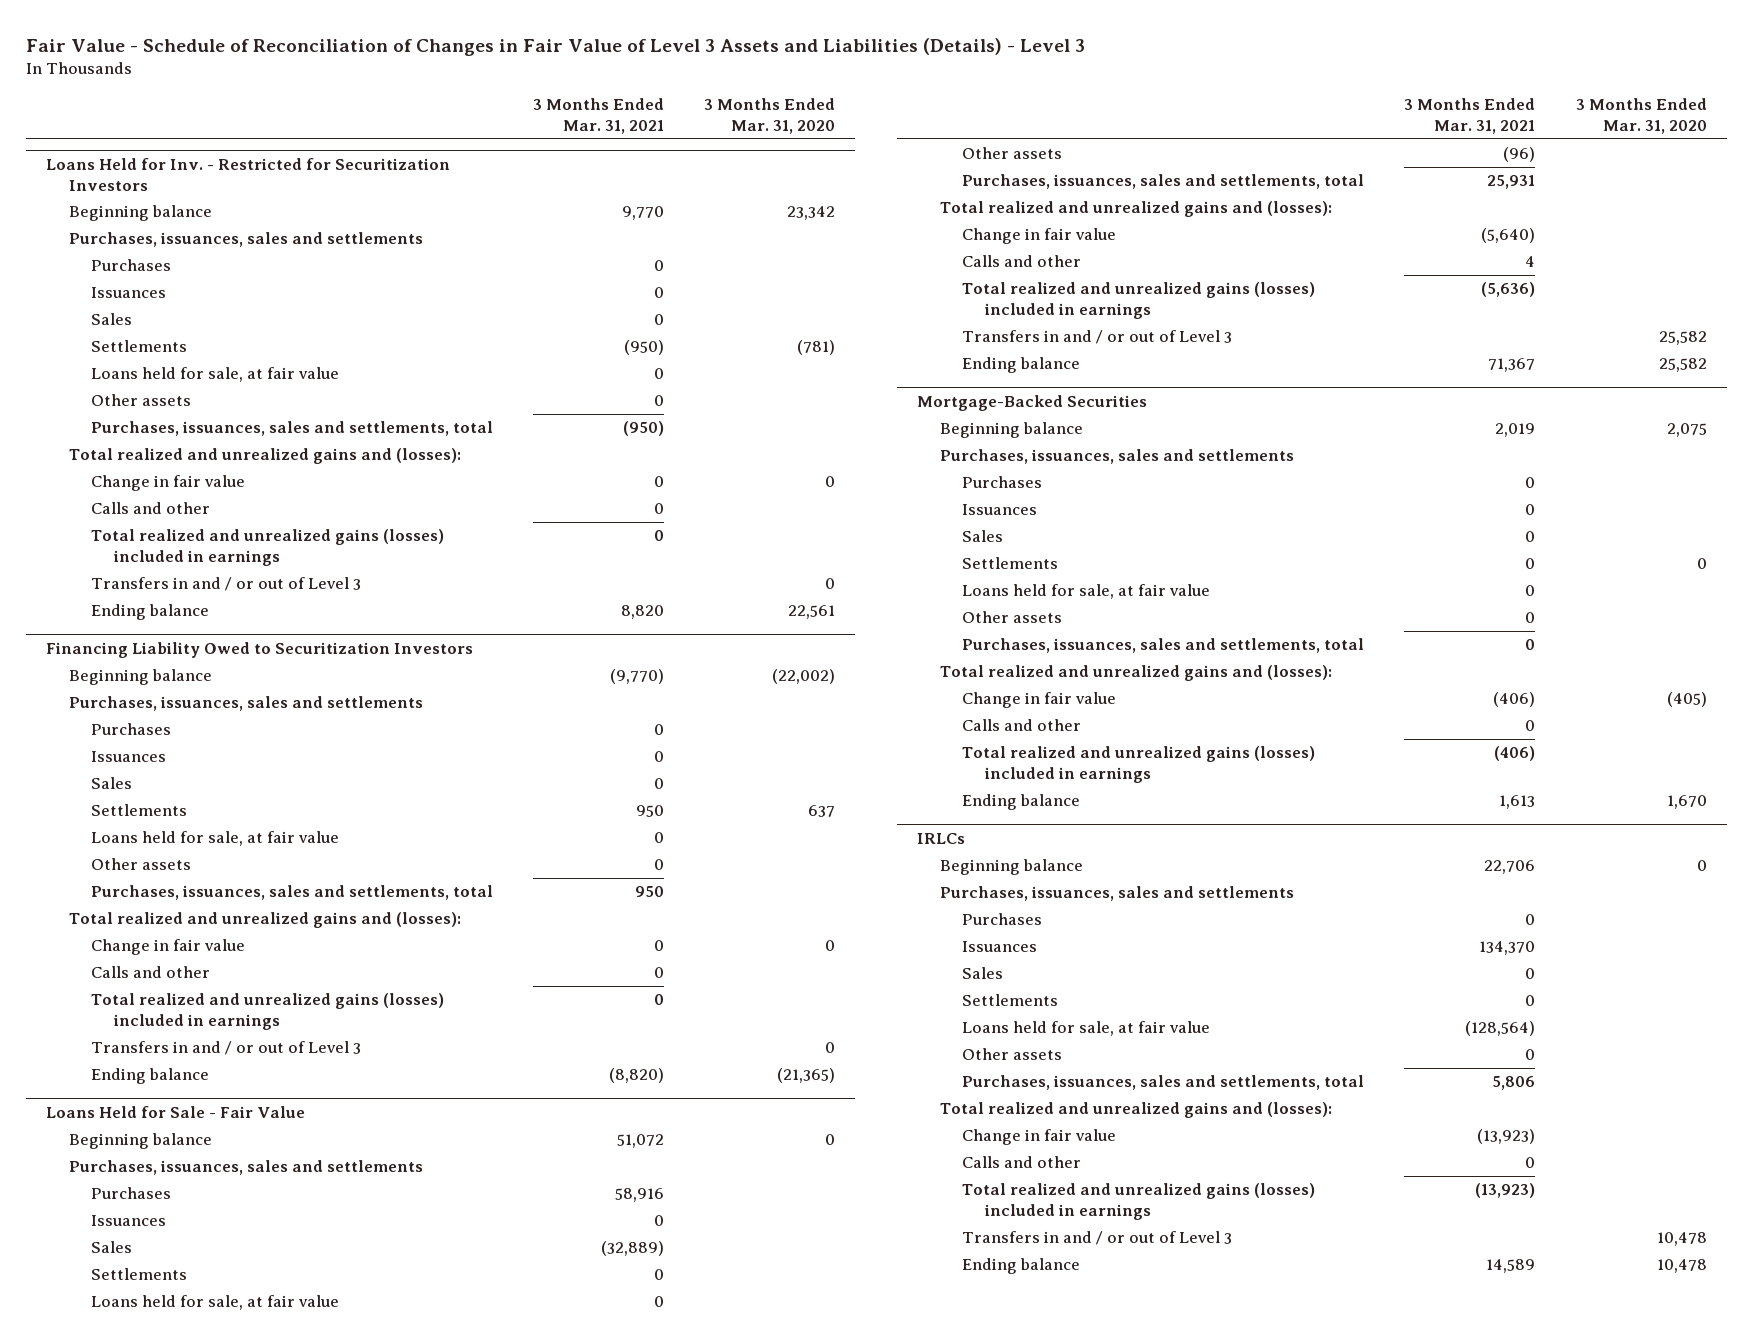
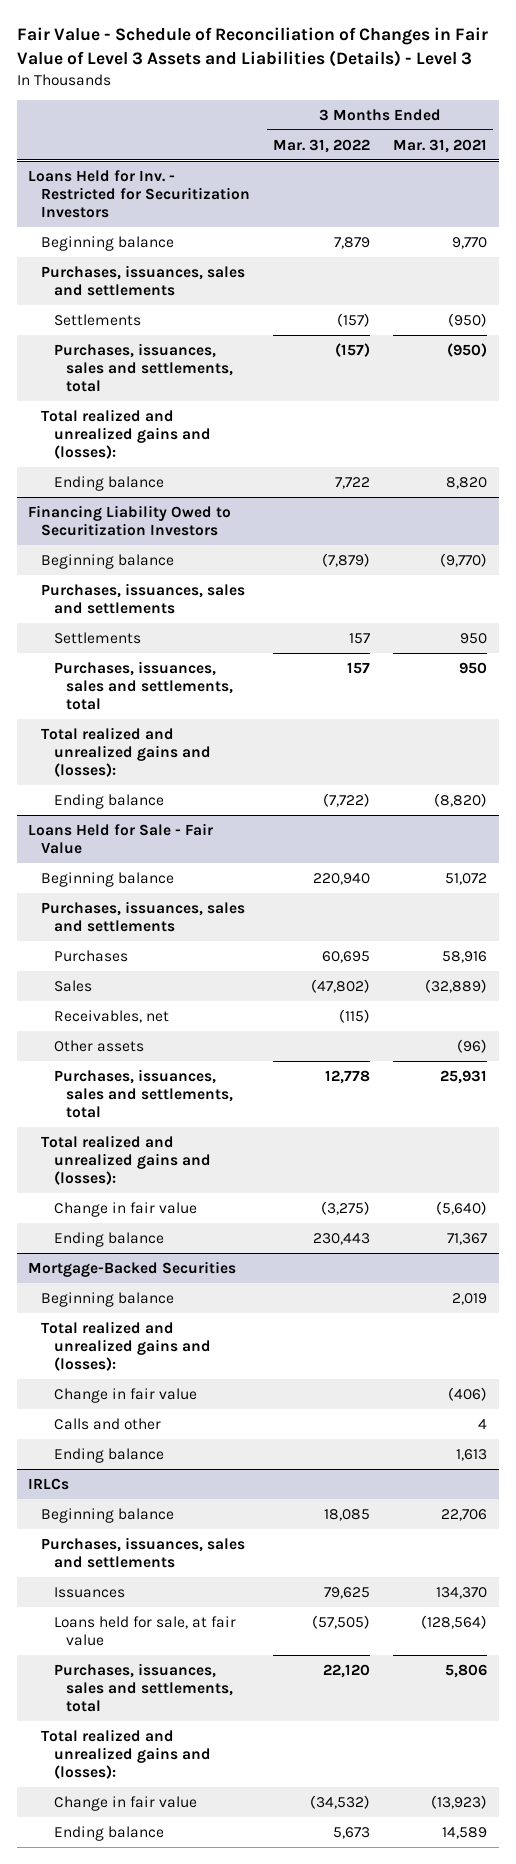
[704,97,836,134] 3 Months Ended Mar. 31, 2020 -> none
none -> [273,138,371,153] Mar. 31, 2022
[91,259,172,272] Purchases -> none
[91,287,167,299] Issuances -> none
[91,313,133,326] Sales -> none
[91,367,340,383] Loans held for sale, at fair value -> none
[91,394,192,407] Other assets -> none
[91,475,246,492] Change in fair value -> none
[91,502,211,515] Calls and other -> none
[91,529,445,567] Total realized and unrealized gains (losses) included in earnings -> none
[91,577,362,592] Transfers in and / or out of Level 3 -> none
[91,723,172,736] Purchases -> none
[91,751,167,763] Issuances -> none
[91,777,133,790] Sales -> none
[91,831,340,847] Loans held for sale, at fair value -> none
[91,858,192,871] Other assets -> none
[91,939,246,956] Change in fair value -> none
[91,966,211,979] Calls and other -> none
[91,993,445,1031] Total realized and unrealized gains (losses) included in earnings -> none
[91,1041,362,1056] Transfers in and / or out of Level 3 -> none
[91,1215,167,1227] Issuances -> none
[91,1268,188,1281] Settlements -> none
[91,1295,340,1311] Loans held for sale, at fair value -> none
none -> [53,1009,169,1023] Receivables, net
[962,255,1082,268] Calls and other -> none
[962,282,1316,320] Total realized and unrealized gains (losses) included in earnings -> none
[962,330,1233,345] Transfers in and / or out of Level 3 -> none
[939,449,1294,465] Purchases, issuances, sales and settlements -> none
[962,476,1043,489] Purchases -> none
[962,504,1038,516] Issuances -> none
[962,530,1004,543] Sales -> none
[962,557,1059,570] Settlements -> none
[962,584,1211,600] Loans held for sale, at fair value -> none
[962,611,1063,624] Other assets -> none
[962,638,1365,654] Purchases, issuances, sales and settlements, total -> none
[962,746,1316,784] Total realized and unrealized gains (losses) included in earnings -> none
[1525,720,1536,732] 0 -> [478,1418,488,1429] 4
[962,913,1043,926] Purchases -> none
[962,967,1004,980] Sales -> none
[962,994,1059,1007] Settlements -> none
[962,1048,1063,1061] Other assets -> none
[962,1156,1082,1169] Calls and other -> none
[962,1183,1316,1221] Total realized and unrealized gains (losses) included in earnings -> none
[962,1231,1233,1246] Transfers in and / or out of Level 3 -> none

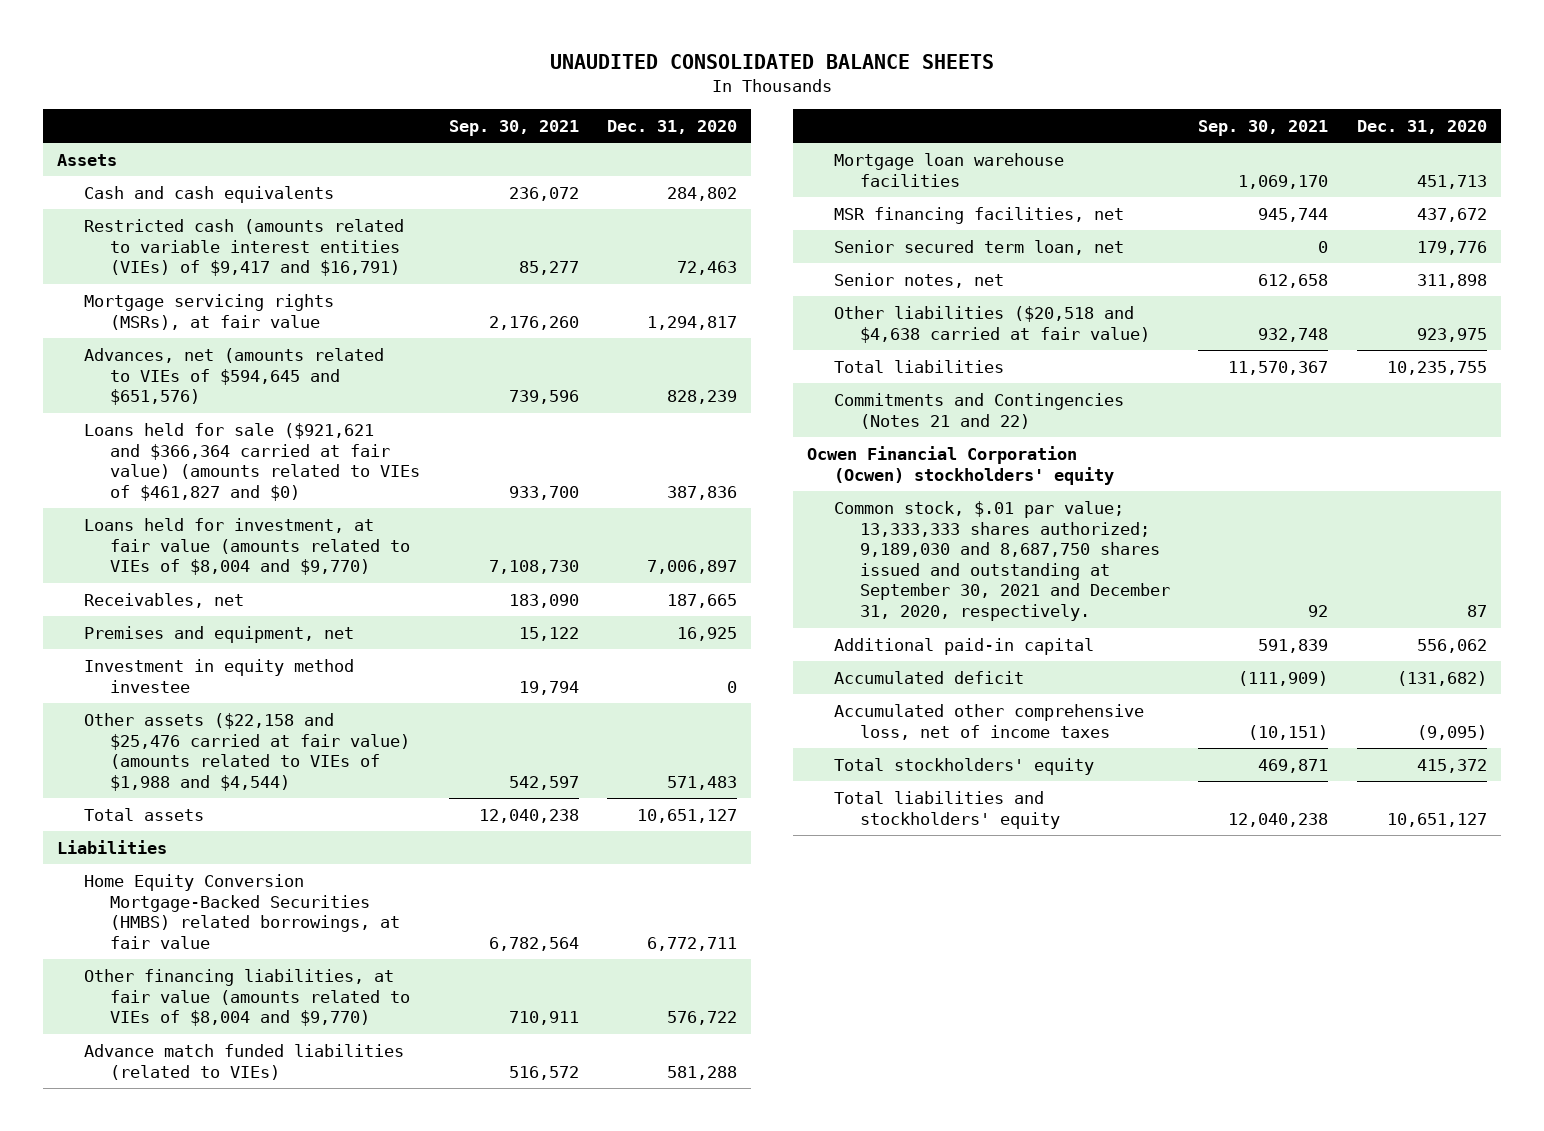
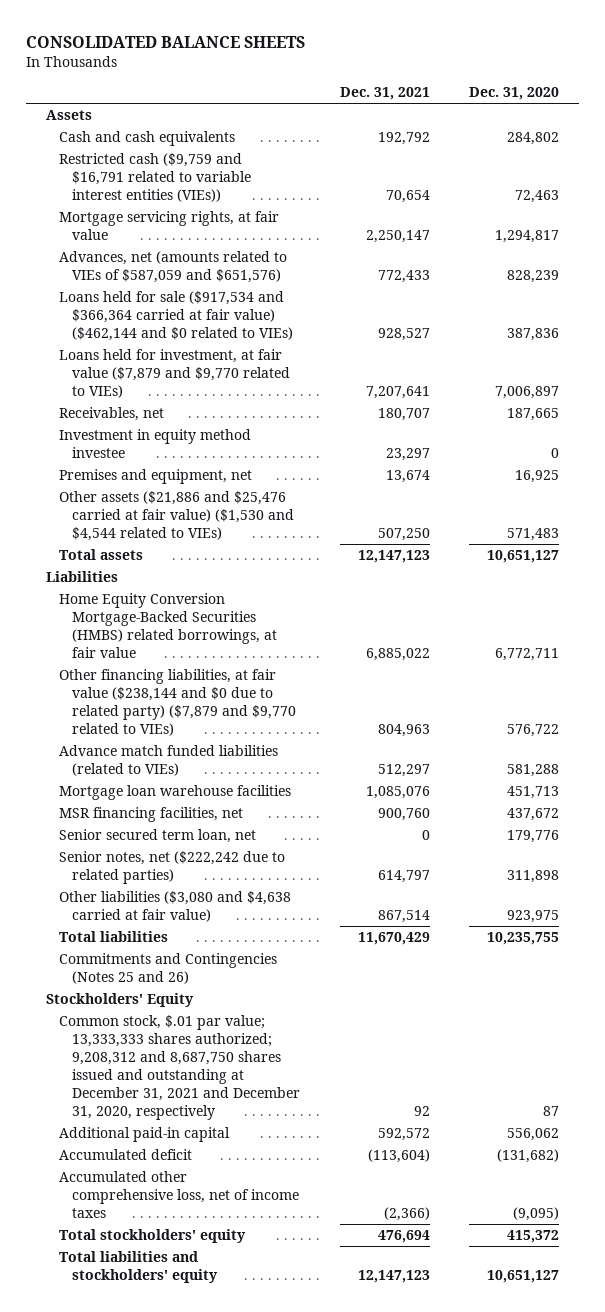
[550,54,995,70] UNAUDITED CONSOLIDATED BALANCE SHEETS -> [26,36,306,49] CONSOLIDATED BALANCE SHEETS
[448,119,579,136] Sep. 30, 2021 -> none
none -> [339,87,430,101] Dec. 31, 2021
[83,218,404,277] Restricted cash (amounts related to variable interest entities (VIEs) of $9,417 and $16,791) -> [59,152,252,202] Restricted cash ($9,759 and $16,791 related to variable interest entities (VIEs))
[83,293,334,330] Mortgage servicing rights (MSRs), at fair value -> [59,210,280,240] Mortgage servicing rights, at fair value
[83,347,384,406] Advances, net (amounts related to VIEs of $594,645 and $651,576) -> [59,250,288,283] Advances, net (amounts related to VIEs of $587,059 and $651,576)
[83,422,421,501] Loans held for sale ($921,621 and $366,364 carried at fair value) (amounts related to VIEs of $461,827 and $0) -> [59,290,294,341] Loans held for sale ($917,534 and $366,364 carried at fair value) ($462,144 and $0 related to VIEs)
[83,517,411,576] Loans held for investment, at fair value (amounts related to VIEs of $8,004 and $9,770) -> [59,348,291,398] Loans held for investment, at fair value ($7,879 and $9,770 related to VIEs)
[83,625,354,643] Premises and equipment, net -> [59,468,253,484] Premises and equipment, net
[83,712,411,791] Other assets ($22,158 and $25,476 carried at fair value) (amounts related to VIEs of $1,988 and $4,544) -> [59,490,295,541] Other assets ($21,886 and $25,476 carried at fair value) ($1,530 and $4,544 related to VIEs)
[83,968,411,1027] Other financing liabilities, at fair value (amounts related to VIEs of $8,004 and $9,770) -> [59,668,297,736] Other financing liabilities, at fair value ($238,144 and $0 due to related party) ($7,879 and $9,770 related to VIEs)
[833,272,1004,288] Senior notes, net -> [59,850,286,884] Senior notes, net ($222,242 due to related parties)
[833,305,1151,343] Other liabilities ($20,518 and $4,638 carried at fair value) -> [59,890,292,922] Other liabilities ($3,080 and $4,638 carried at fair value)
[833,392,1124,429] Commitments and Contingencies (Notes 21 and 22) -> [59,952,278,984] Commitments and Contingencies (Notes 25 and 26)
[807,445,1114,485] Ocwen Financial Corporation (Ocwen) stockholders' equity -> [46,992,195,1007] Stockholders' Equity
[833,500,1171,622] Common stock, $.01 par value; 13,333,333 shares authorized; 9,189,030 and 8,687,750 shares issued and outstanding at September 30, 2021 and December 31, 2020, respectively. -> [59,1014,301,1120] Common stock, $.01 par value; 13,333,333 shares authorized; 9,208,312 and 8,687,750 shares issued and outstanding at December 31, 2021 and December 31, 2020, respectively

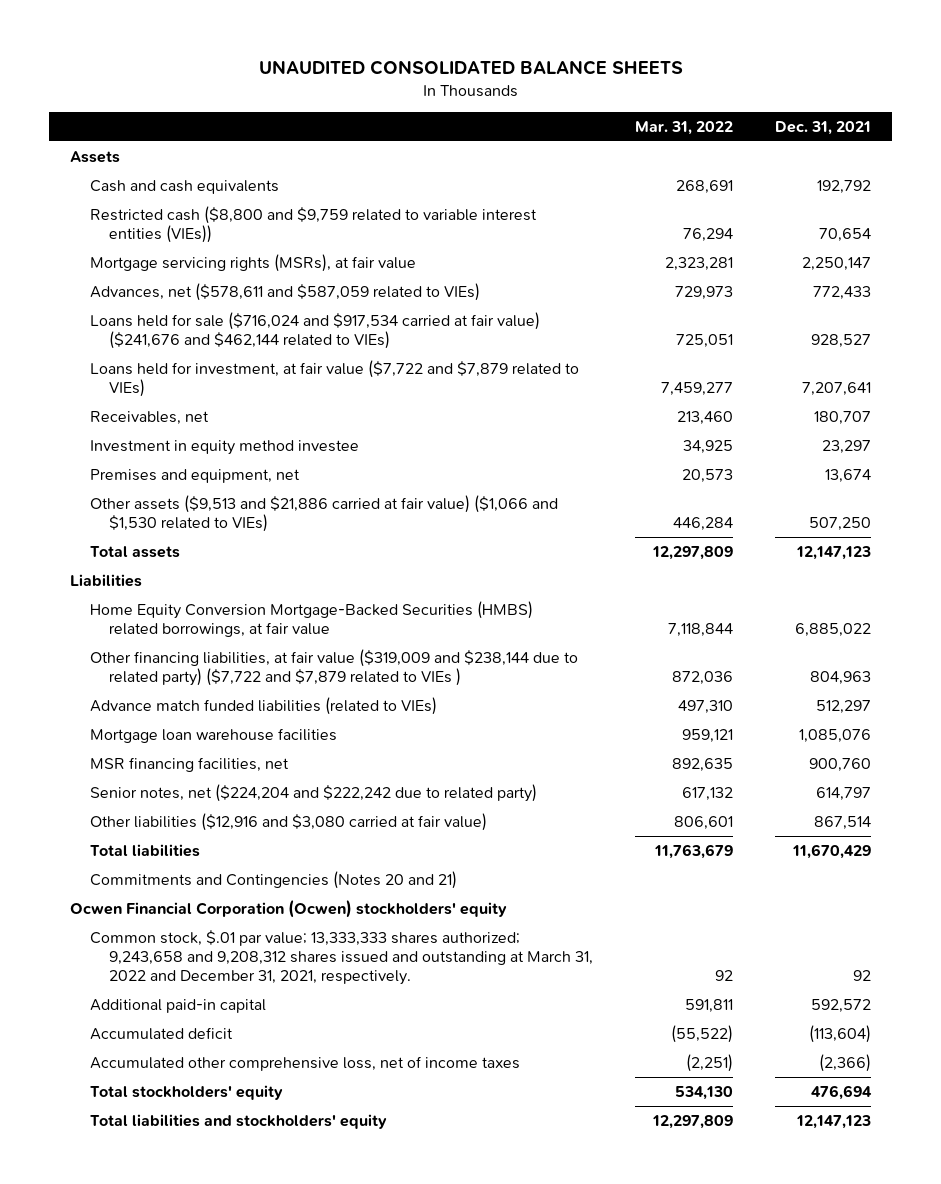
[26,36,306,49] CONSOLIDATED BALANCE SHEETS -> [258,60,683,76] UNAUDITED CONSOLIDATED BALANCE SHEETS
[469,87,560,101] Dec. 31, 2020 -> none
none -> [635,120,734,135] Mar. 31, 2022
[59,152,252,202] Restricted cash ($9,759 and $16,791 related to variable interest entities (VIEs)) -> [89,205,537,244] Restricted cash ($8,800 and $9,759 related to variable interest entities (VIEs))
[59,210,280,240] Mortgage servicing rights, at fair value -> [89,253,416,272] Mortgage servicing rights (MSRs), at fair value
[59,250,288,283] Advances, net (amounts related to VIEs of $587,059 and $651,576) -> [89,282,480,301] Advances, net ($578,611 and $587,059 related to VIEs)
[59,290,294,341] Loans held for sale ($917,534 and $366,364 carried at fair value) ($462,144 and $0 related to VIEs) -> [89,311,540,350] Loans held for sale ($716,024 and $917,534 carried at fair value) ($241,676 and $462,144 related to VIEs)
[59,348,291,398] Loans held for investment, at fair value ($7,879 and $9,770 related to VIEs) -> [89,359,579,398] Loans held for investment, at fair value ($7,722 and $7,879 related to VIEs)
[59,490,295,541] Other assets ($21,886 and $25,476 carried at fair value) ($1,530 and $4,544 related to VIEs) -> [89,494,558,533] Other assets ($9,513 and $21,886 carried at fair value) ($1,066 and $1,530 related to VIEs)
[59,668,297,736] Other financing liabilities, at fair value ($238,144 and $0 due to related party) ($7,879 and $9,770 related to VIEs) -> [89,648,578,687] Other financing liabilities, at fair value ($319,009 and $238,144 due to related party) ($7,722 and $7,879 related to VIEs )
[59,828,257,843] Senior secured term loan, net -> none
[59,850,286,884] Senior notes, net ($222,242 due to related parties) -> [89,783,537,802] Senior notes, net ($224,204 and $222,242 due to related party)
[59,890,292,922] Other liabilities ($3,080 and $4,638 carried at fair value) -> [89,812,487,831] Other liabilities ($12,916 and $3,080 carried at fair value)
[59,952,278,984] Commitments and Contingencies (Notes 25 and 26) -> [89,870,457,889] Commitments and Contingencies (Notes 20 and 21)
[46,992,195,1007] Stockholders' Equity -> [70,899,508,918] Ocwen Financial Corporation (Ocwen) stockholders' equity
[59,1014,301,1120] Common stock, $.01 par value; 13,333,333 shares authorized; 9,208,312 and 8,687,750 shares issued and outstanding at December 31, 2021 and December 31, 2020, respectively -> [89,929,593,986] Common stock, $.01 par value; 13,333,333 shares authorized; 9,243,658 and 9,208,312 shares issued and outstanding at March 31, 2022 and December 31, 2021, respectively.

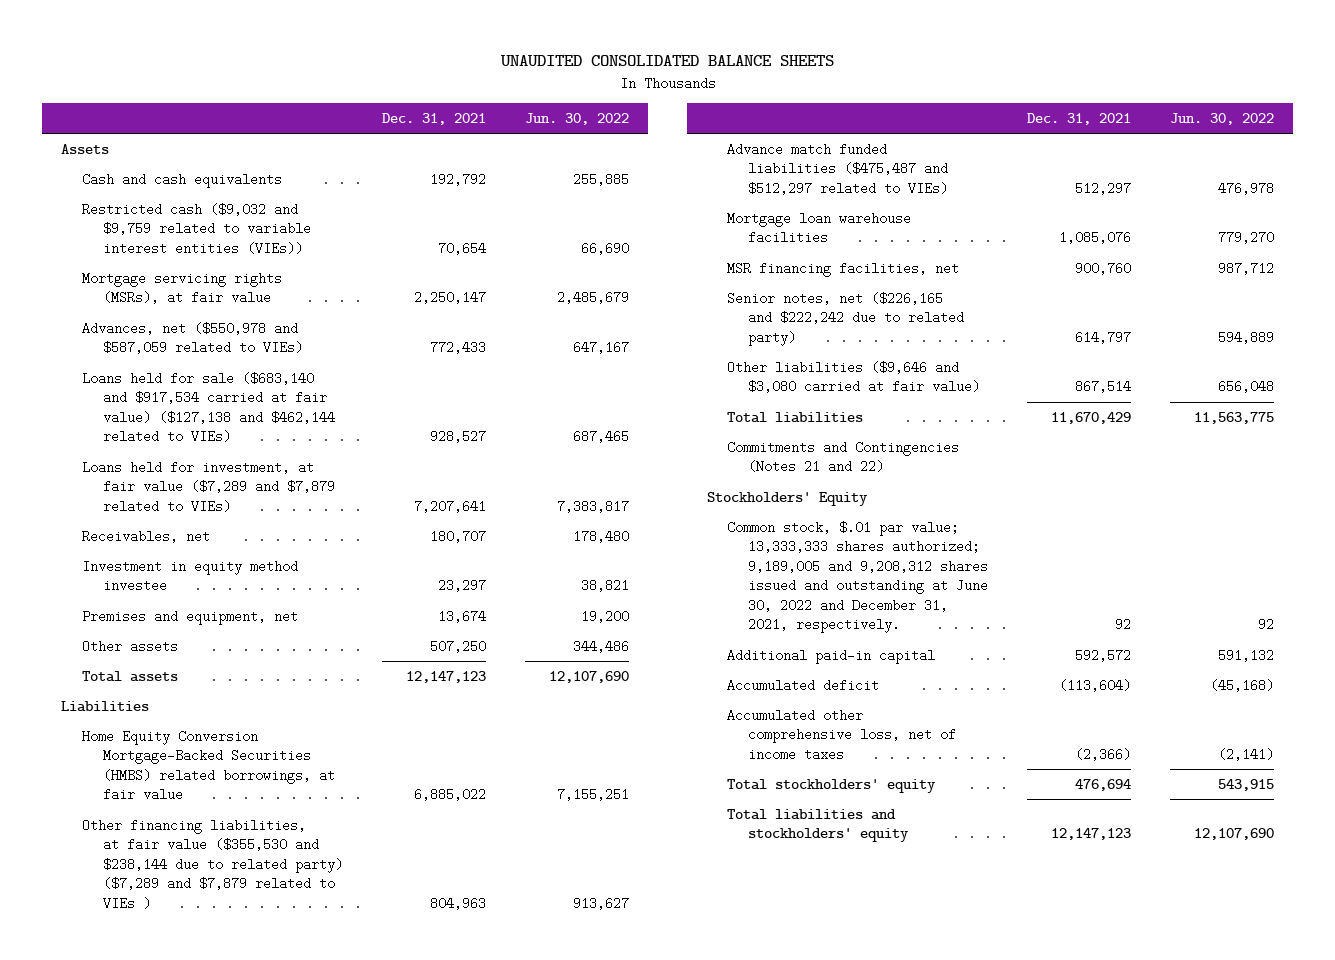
[635,120,734,135] Mar. 31, 2022 -> none
none -> [524,113,629,126] Jun. 30, 2022
[89,205,537,244] Restricted cash ($8,800 and $9,759 related to variable interest entities (VIEs)) -> [82,202,311,255] Restricted cash ($9,032 and $9,759 related to variable interest entities (VIEs))
[89,282,480,301] Advances, net ($578,611 and $587,059 related to VIEs) -> [82,321,303,355] Advances, net ($550,978 and $587,059 related to VIEs)
[89,311,540,350] Loans held for sale ($716,024 and $917,534 carried at fair value) ($241,676 and $462,144 related to VIEs) -> [82,371,335,444] Loans held for sale ($683,140 and $917,534 carried at fair value) ($127,138 and $462,144 related to VIEs)
[89,359,579,398] Loans held for investment, at fair value ($7,722 and $7,879 related to VIEs) -> [82,460,335,513] Loans held for investment, at fair value ($7,289 and $7,879 related to VIEs)
[89,494,558,533] Other assets ($9,513 and $21,886 carried at fair value) ($1,066 and $1,530 related to VIEs) -> [82,639,179,653] Other assets
[89,648,578,687] Other financing liabilities, at fair value ($319,009 and $238,144 due to related party) ($7,722 and $7,879 related to VIEs ) -> [82,818,343,910] Other financing liabilities, at fair value ($355,530 and $238,144 due to related party) ($7,289 and $7,879 related to VIEs )
[89,696,437,715] Advance match funded liabilities (related to VIEs) -> [727,142,949,195] Advance match funded liabilities ($475,487 and $512,297 related to VIEs)
[89,783,537,802] Senior notes, net ($224,204 and $222,242 due to related party) -> [727,291,965,346] Senior notes, net ($226,165 and $222,242 due to related party)
[89,812,487,831] Other liabilities ($12,916 and $3,080 carried at fair value) -> [727,360,981,394] Other liabilities ($9,646 and $3,080 carried at fair value)
[89,870,457,889] Commitments and Contingencies (Notes 20 and 21) -> [727,440,960,474] Commitments and Contingencies (Notes 21 and 22)
[70,899,508,918] Ocwen Financial Corporation (Ocwen) stockholders' equity -> [706,491,868,506] Stockholders' Equity
[89,929,593,986] Common stock, $.01 par value; 13,333,333 shares authorized; 9,243,658 and 9,208,312 shares issued and outstanding at March 31, 2022 and December 31, 2021, respectively. -> [727,520,989,634] Common stock, $.01 par value; 13,333,333 shares authorized; 9,189,005 and 9,208,312 shares issued and outstanding at June 30, 2022 and December 31, 2021, respectively.

